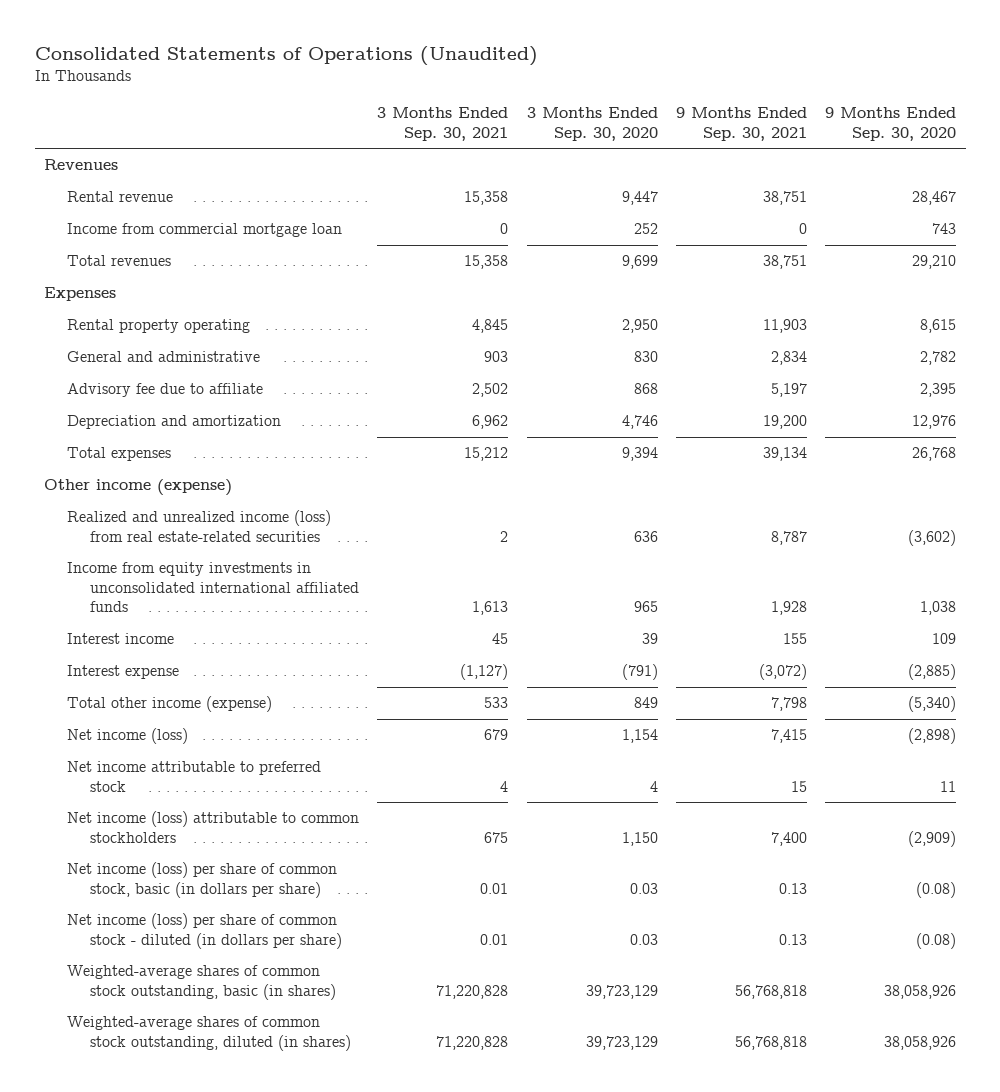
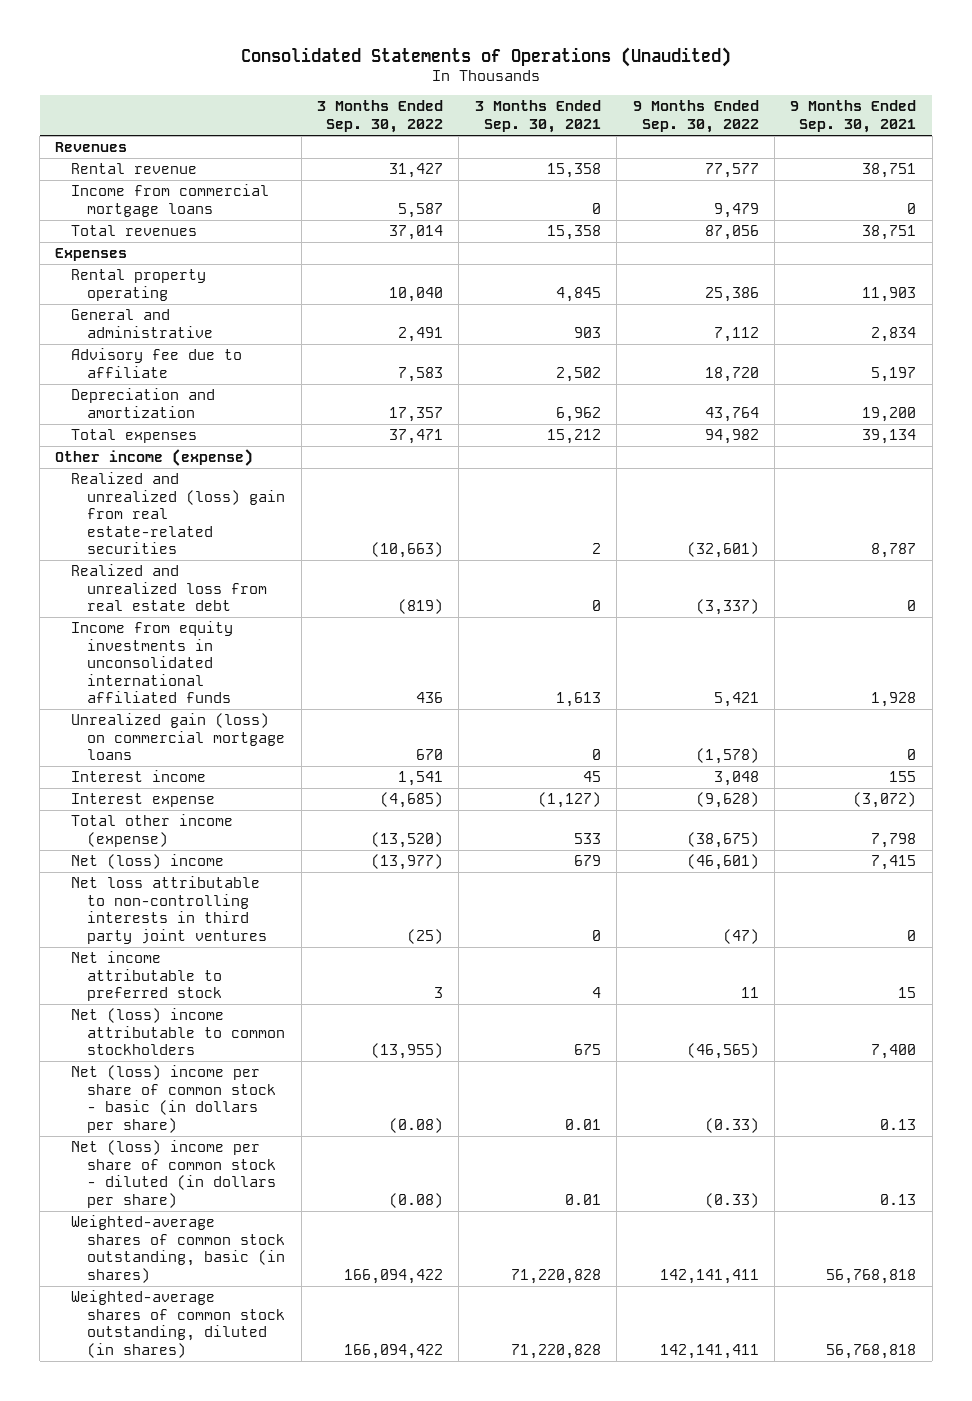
[526,107,658,141] 3 Months Ended Sep. 30, 2020 -> none
[825,107,957,141] 9 Months Ended Sep. 30, 2020 -> none
none -> [317,100,444,133] 3 Months Ended Sep. 30, 2022
none -> [632,100,759,133] 9 Months Ended Sep. 30, 2022
[66,223,342,238] Income from commercial mortgage loan -> [71,184,270,217] Income from commercial mortgage loans
[66,510,331,542] Realized and unrealized income (loss) from real estate-related securities -> [71,472,286,555] Realized and unrealized (loss) gain from real estate-related securities
none -> [71,564,268,612] Realized and unrealized loss from real estate debt
none -> [71,713,286,761] Unrealized gain (loss) on commercial mortgage loans
[66,728,188,745] Net income (loss) -> [71,854,225,870] Net (loss) income
none -> [71,876,268,944] Net loss attributable to non-controlling interests in third party joint ventures
[66,811,359,843] Net income (loss) attributable to common stockholders -> [71,1008,286,1056] Net (loss) income attributable to common stockholders
[66,862,337,898] Net income (loss) per share of common stock, basic (in dollars per share) -> [71,1065,277,1133] Net (loss) income per share of common stock - basic (in dollars per share)
[66,913,342,949] Net income (loss) per share of common stock - diluted (in dollars per share) -> [71,1140,277,1208] Net (loss) income per share of common stock - diluted (in dollars per share)

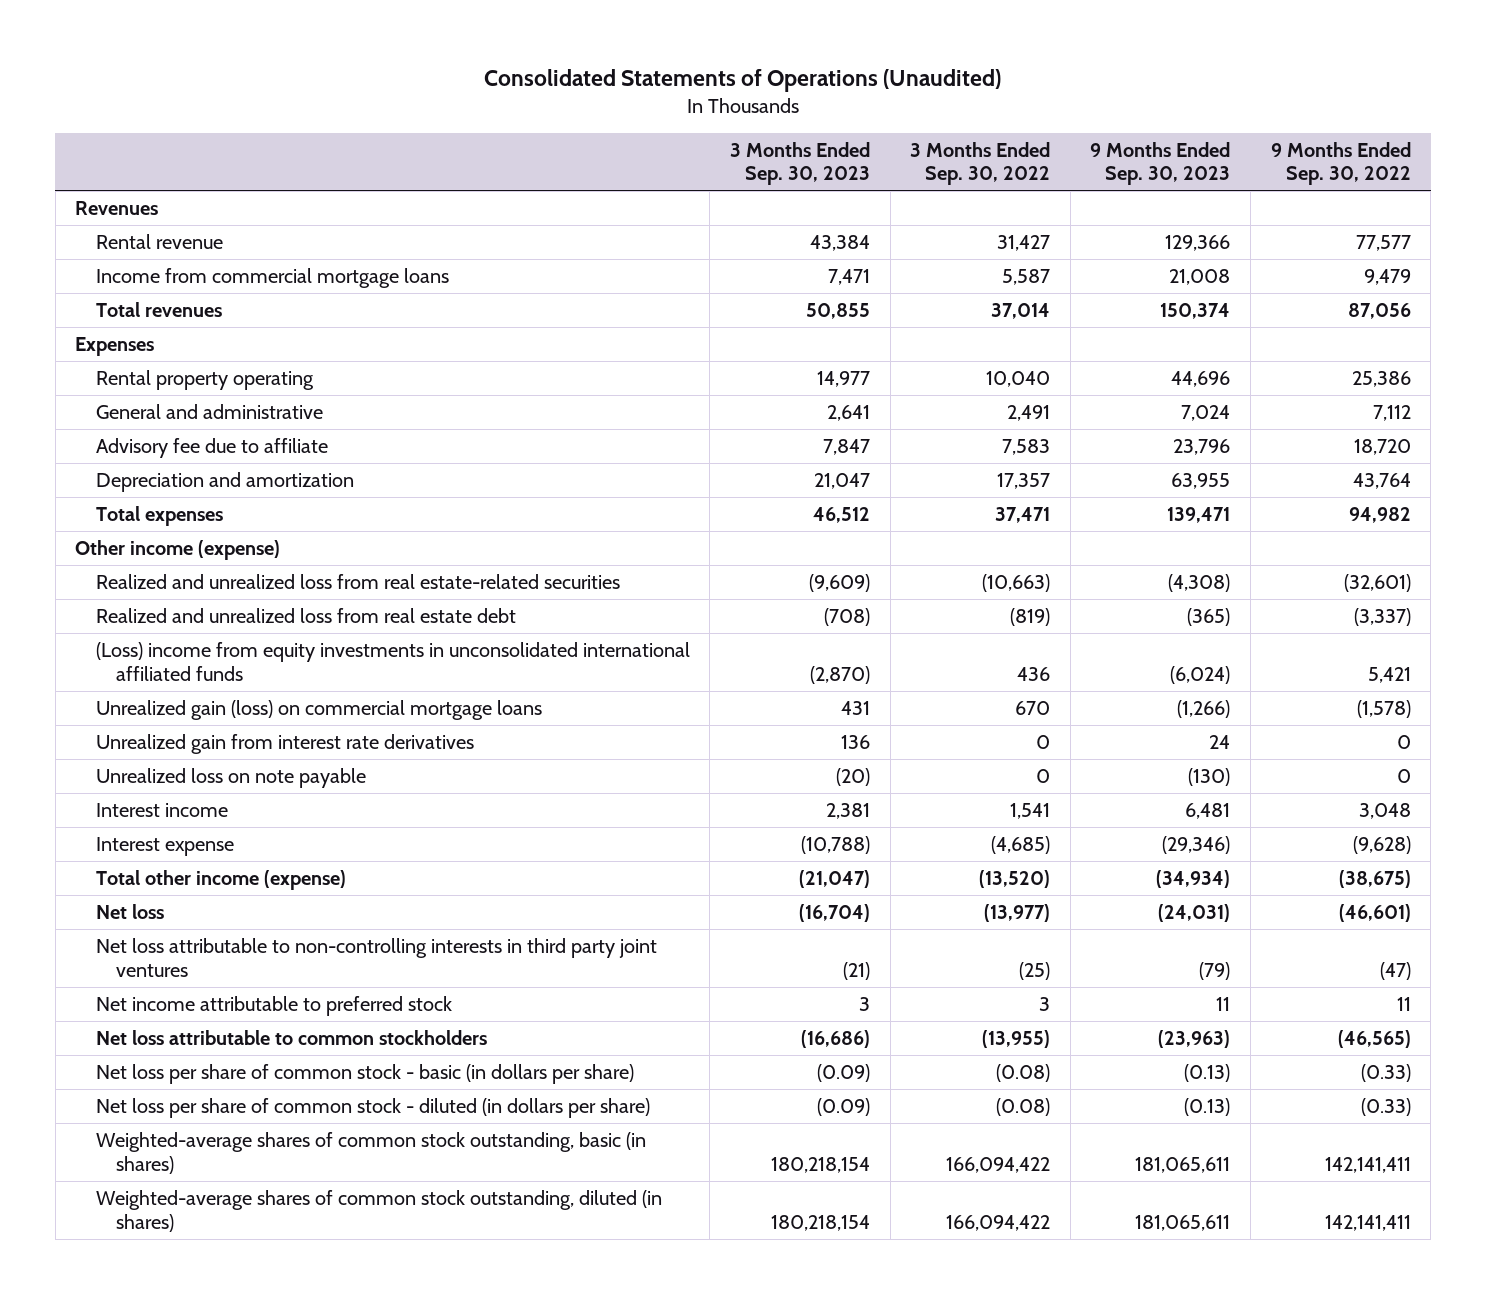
[474,100,601,133] 3 Months Ended Sep. 30, 2021 -> none
[790,100,917,133] 9 Months Ended Sep. 30, 2021 -> none
none -> [729,141,870,186] 3 Months Ended Sep. 30, 2023
none -> [1090,141,1231,186] 9 Months Ended Sep. 30, 2023
[71,472,286,555] Realized and unrealized (loss) gain from real estate-related securities -> [95,573,620,589] Realized and unrealized loss from real estate-related securities
[71,621,234,704] Income from equity investments in unconsolidated international affiliated funds -> [95,641,690,681] (Loss) income from equity investments in unconsolidated international affiliated funds
none -> [95,733,474,754] Unrealized gain from interest rate derivatives
none -> [95,767,366,788] Unrealized loss on note payable
[71,854,225,870] Net (loss) income -> [95,903,164,919] Net loss
[71,1008,286,1056] Net (loss) income attributable to common stockholders -> [95,1029,487,1045] Net loss attributable to common stockholders
[71,1065,277,1133] Net (loss) income per share of common stock - basic (in dollars per share) -> [95,1063,634,1084] Net loss per share of common stock - basic (in dollars per share)
[71,1140,277,1208] Net (loss) income per share of common stock - diluted (in dollars per share) -> [95,1097,650,1118] Net loss per share of common stock - diluted (in dollars per share)

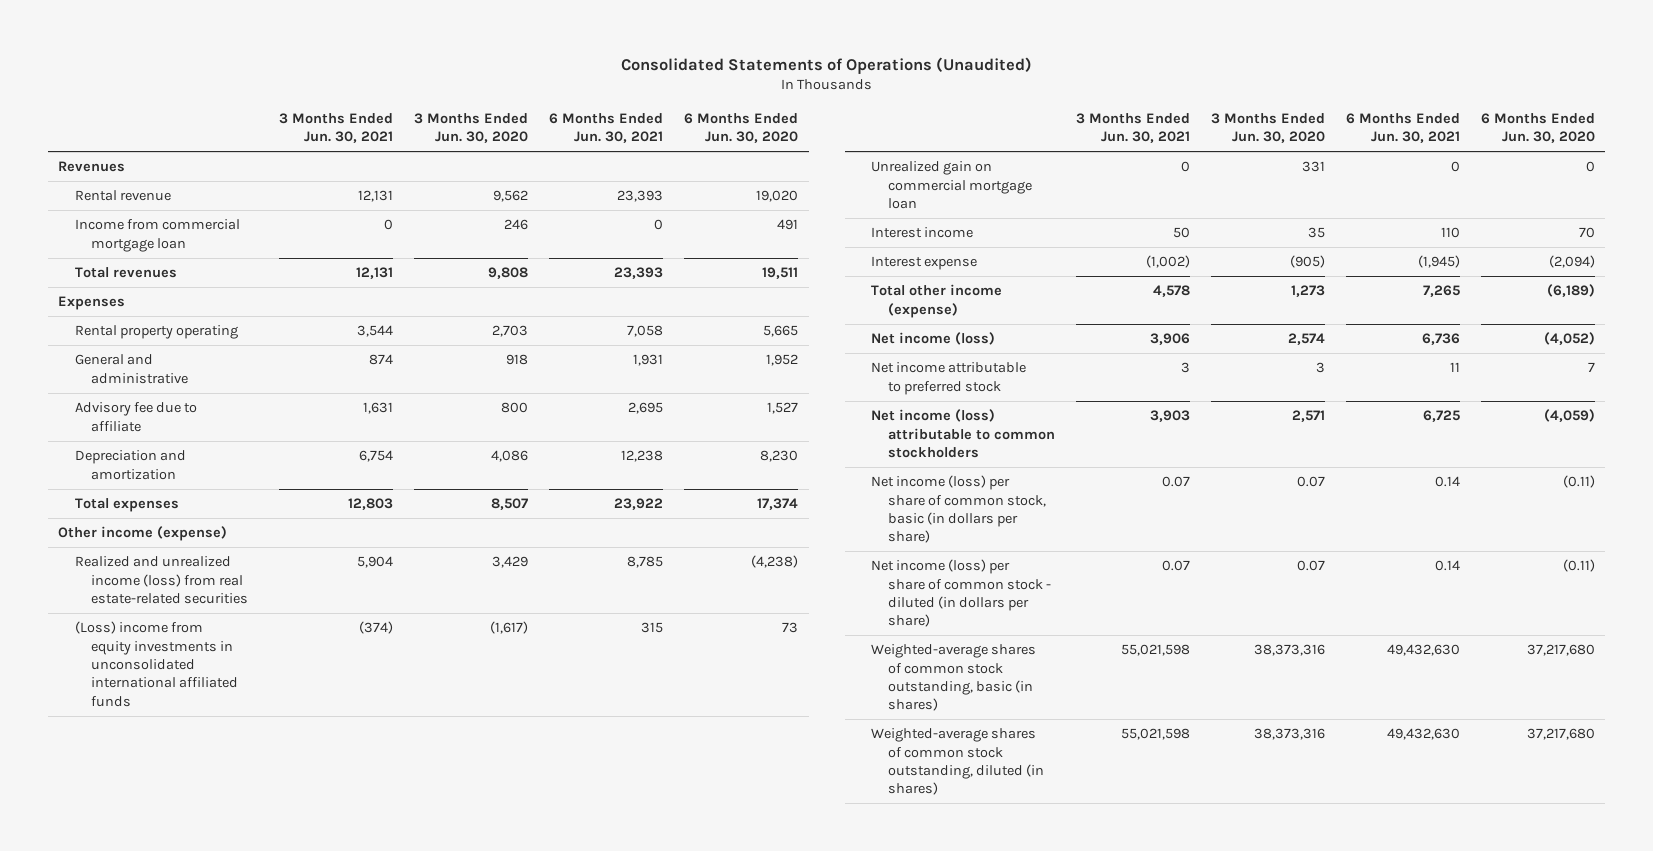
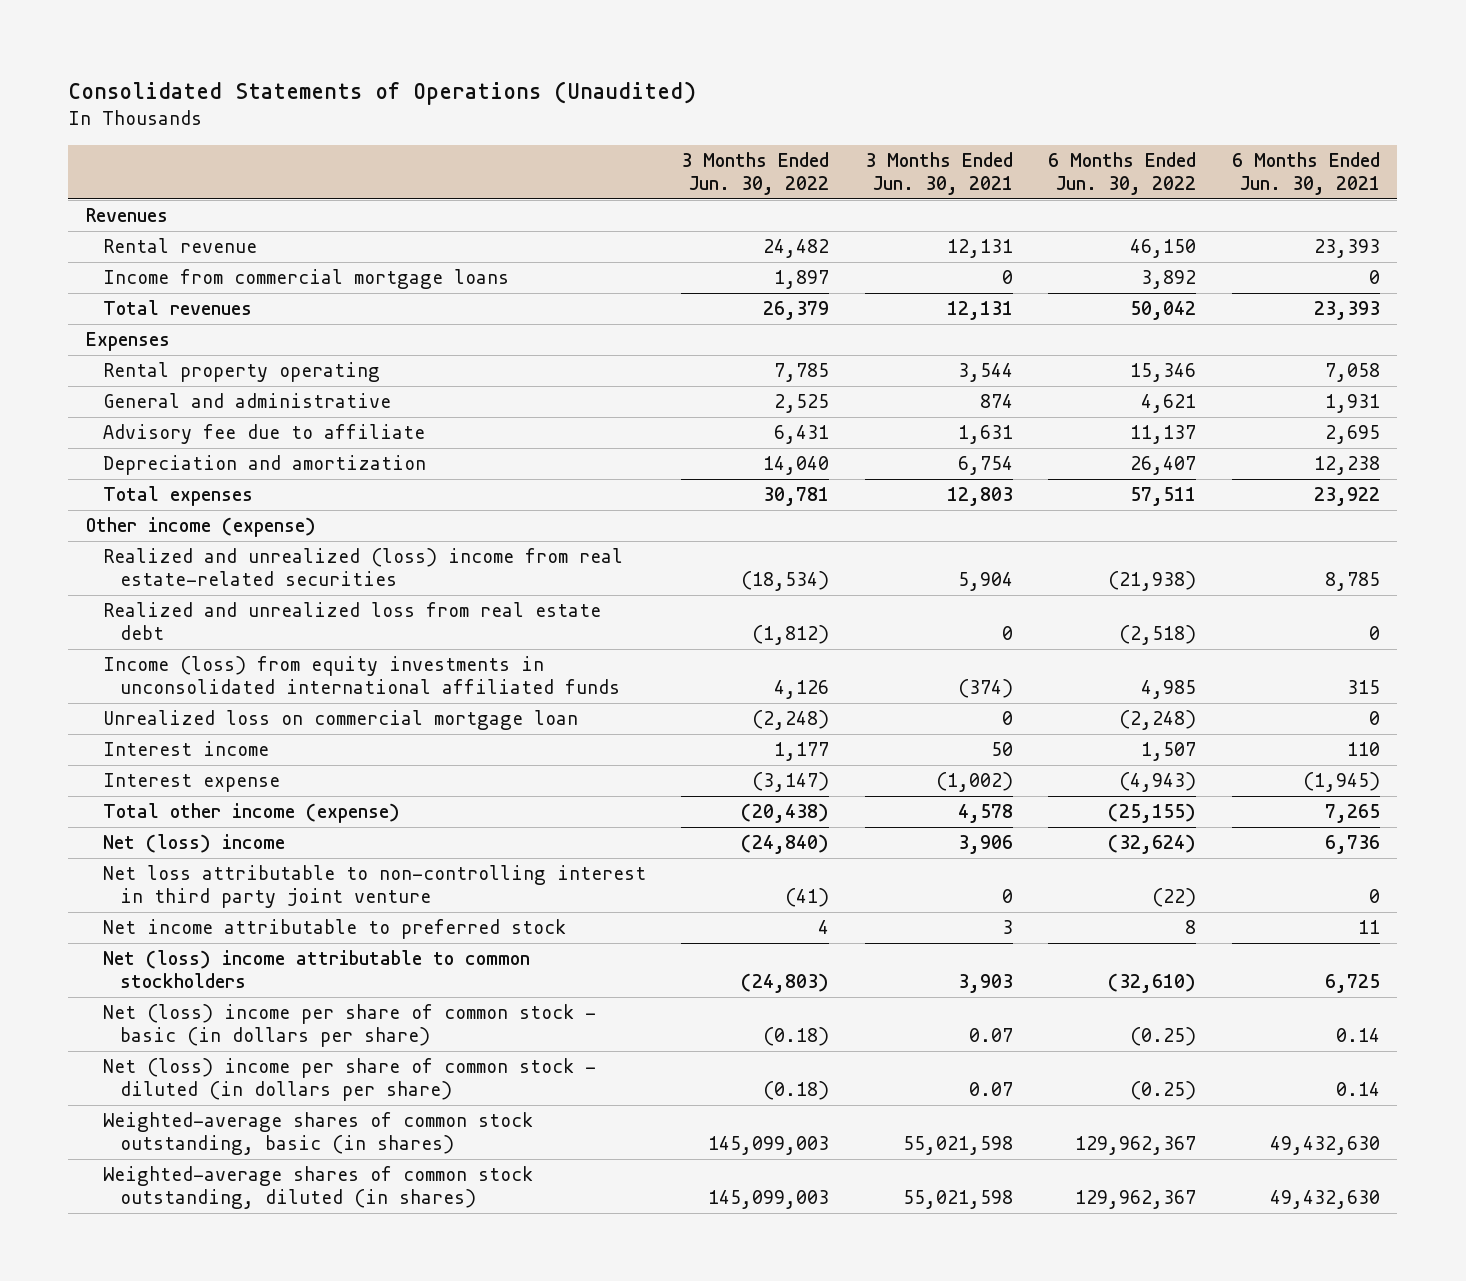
[413,112,528,144] 3 Months Ended Jun. 30, 2020 -> none
[684,112,799,144] 6 Months Ended Jun. 30, 2020 -> none
none -> [681,152,830,196] 3 Months Ended Jun. 30, 2022
none -> [1048,152,1197,196] 6 Months Ended Jun. 30, 2022
[74,219,240,252] Income from commercial mortgage loan -> [103,269,510,290] Income from commercial mortgage loans
[74,556,248,604] Realized and unrealized income (loss) from real estate-related securities -> [103,548,624,587] Realized and unrealized (loss) income from real estate-related securities
none -> [103,602,602,641] Realized and unrealized loss from real estate debt
[74,621,238,707] (Loss) income from equity investments in unconsolidated international affiliated funds -> [103,656,621,695] Income (loss) from equity investments in unconsolidated international affiliated funds
[871,161,1032,209] Unrealized gain on commercial mortgage loan -> [103,710,579,731] Unrealized loss on commercial mortgage loan
[871,332,996,346] Net income (loss) -> [103,834,286,854] Net (loss) income
none -> [103,865,647,909] Net loss attributable to non-controlling interest in third party joint venture
[871,409,1055,458] Net income (loss) attributable to common stockholders -> [103,950,531,989] Net (loss) income attributable to common stockholders
[871,475,1046,544] Net income (loss) per share of common stock, basic (in dollars per share) -> [103,1004,597,1048] Net (loss) income per share of common stock - basic (in dollars per share)
[871,559,1051,628] Net income (loss) per share of common stock - diluted (in dollars per share) -> [103,1058,597,1102] Net (loss) income per share of common stock - diluted (in dollars per share)

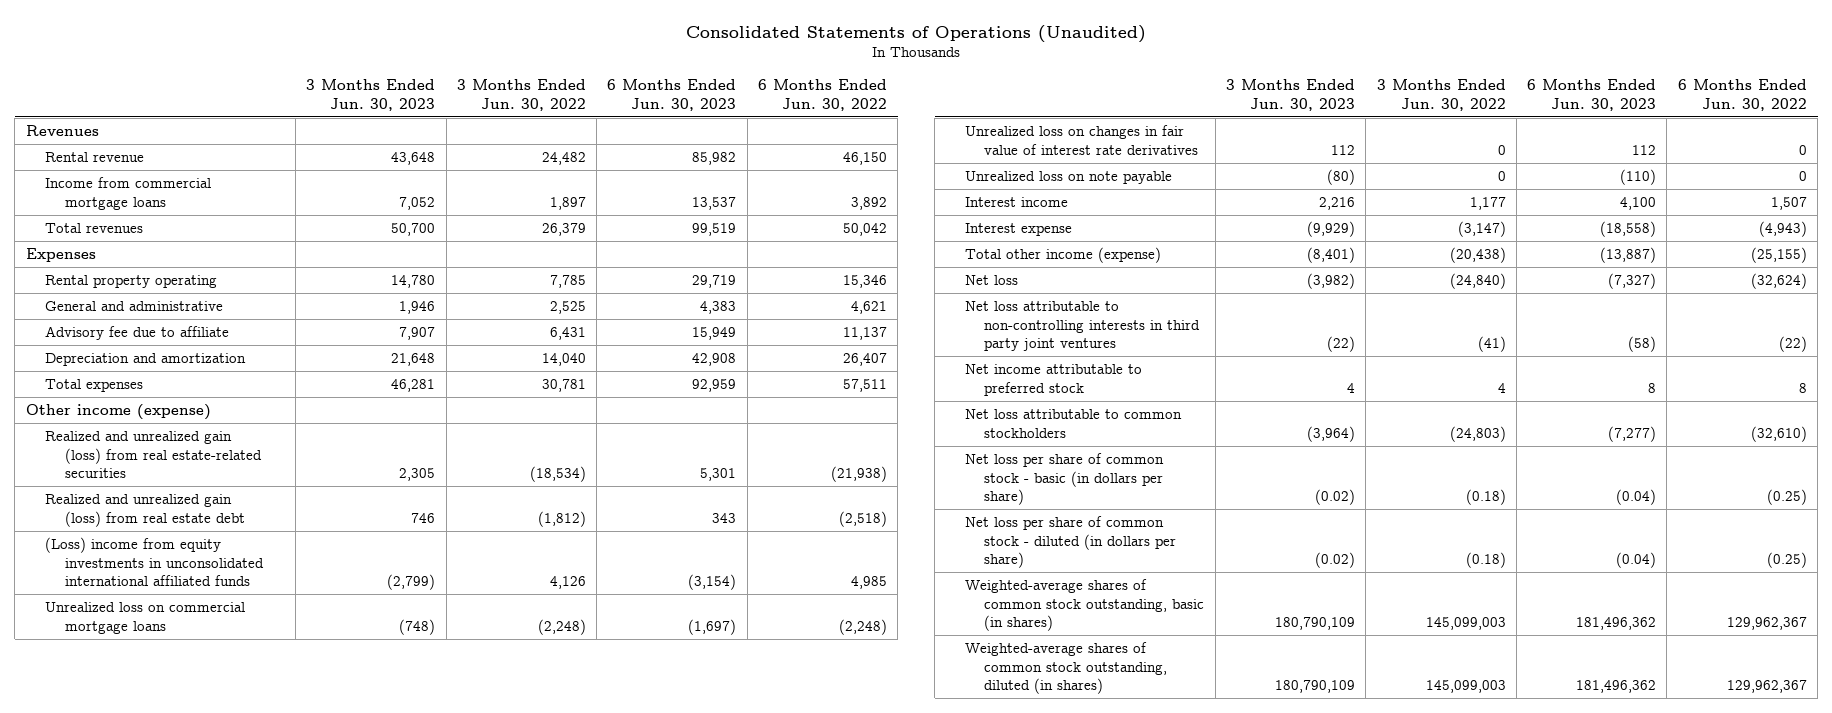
[864,152,1013,196] 3 Months Ended Jun. 30, 2021 -> none
[1231,152,1380,196] 6 Months Ended Jun. 30, 2021 -> none
none -> [306,79,436,111] 3 Months Ended Jun. 30, 2023
none -> [607,79,737,111] 6 Months Ended Jun. 30, 2023
[103,548,624,587] Realized and unrealized (loss) income from real estate-related securities -> [45,431,262,479] Realized and unrealized gain (loss) from real estate-related securities
[103,602,602,641] Realized and unrealized loss from real estate debt -> [45,494,245,527] Realized and unrealized gain (loss) from real estate debt
[103,656,621,695] Income (loss) from equity investments in unconsolidated international affiliated funds -> [45,537,264,587] (Loss) income from equity investments in unconsolidated international affiliated funds
[103,710,579,731] Unrealized loss on commercial mortgage loan -> [45,602,246,634] Unrealized loss on commercial mortgage loans
none -> [964,125,1199,155] Unrealized loss on changes in fair value of interest rate derivatives
none -> [964,171,1172,185] Unrealized loss on note payable
[103,834,286,854] Net (loss) income -> [964,275,1018,286] Net loss
[103,865,647,909] Net loss attributable to non-controlling interest in third party joint venture -> [964,301,1201,352] Net loss attributable to non-controlling interests in third party joint ventures
[103,950,531,989] Net (loss) income attributable to common stockholders -> [964,409,1182,438] Net loss attributable to common stockholders
[103,1004,597,1048] Net (loss) income per share of common stock - basic (in dollars per share) -> [964,453,1164,506] Net loss per share of common stock - basic (in dollars per share)
[103,1058,597,1102] Net (loss) income per share of common stock - diluted (in dollars per share) -> [964,516,1177,569] Net loss per share of common stock - diluted (in dollars per share)

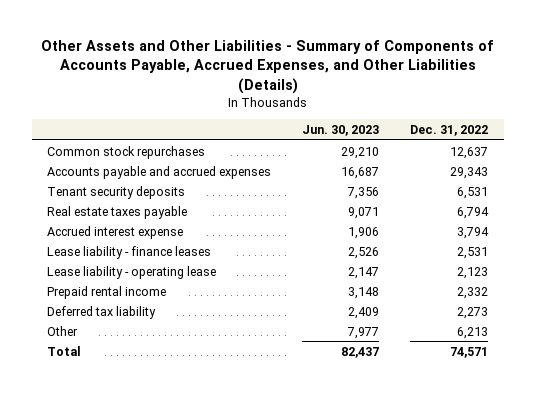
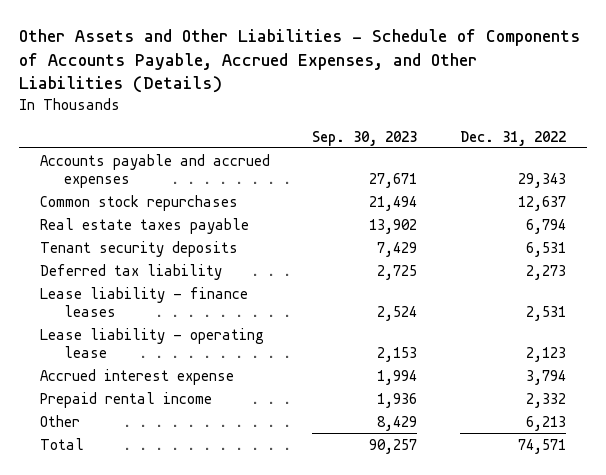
[40,39,494,94] Other Assets and Other Liabilities - Summary of Components of Accounts Payable, Accrued Expenses, and Other Liabilities (Details) -> [18,29,580,94] Other Assets and Other Liabilities - Schedule of Components of Accounts Payable, Accrued Expenses, and Other Liabilities (Details)
[302,124,380,136] Jun. 30, 2023 -> none
none -> [312,130,418,146] Sep. 30, 2023
[47,145,206,159] Common stock repurchases -> [39,194,238,211] Common stock repurchases
[47,185,186,199] Tenant security deposits -> [39,240,238,257] Tenant security deposits
[47,305,157,319] Deferred tax liability -> [39,263,222,280] Deferred tax liability
[47,225,184,239] Accrued interest expense -> [39,368,234,385] Accrued interest expense

